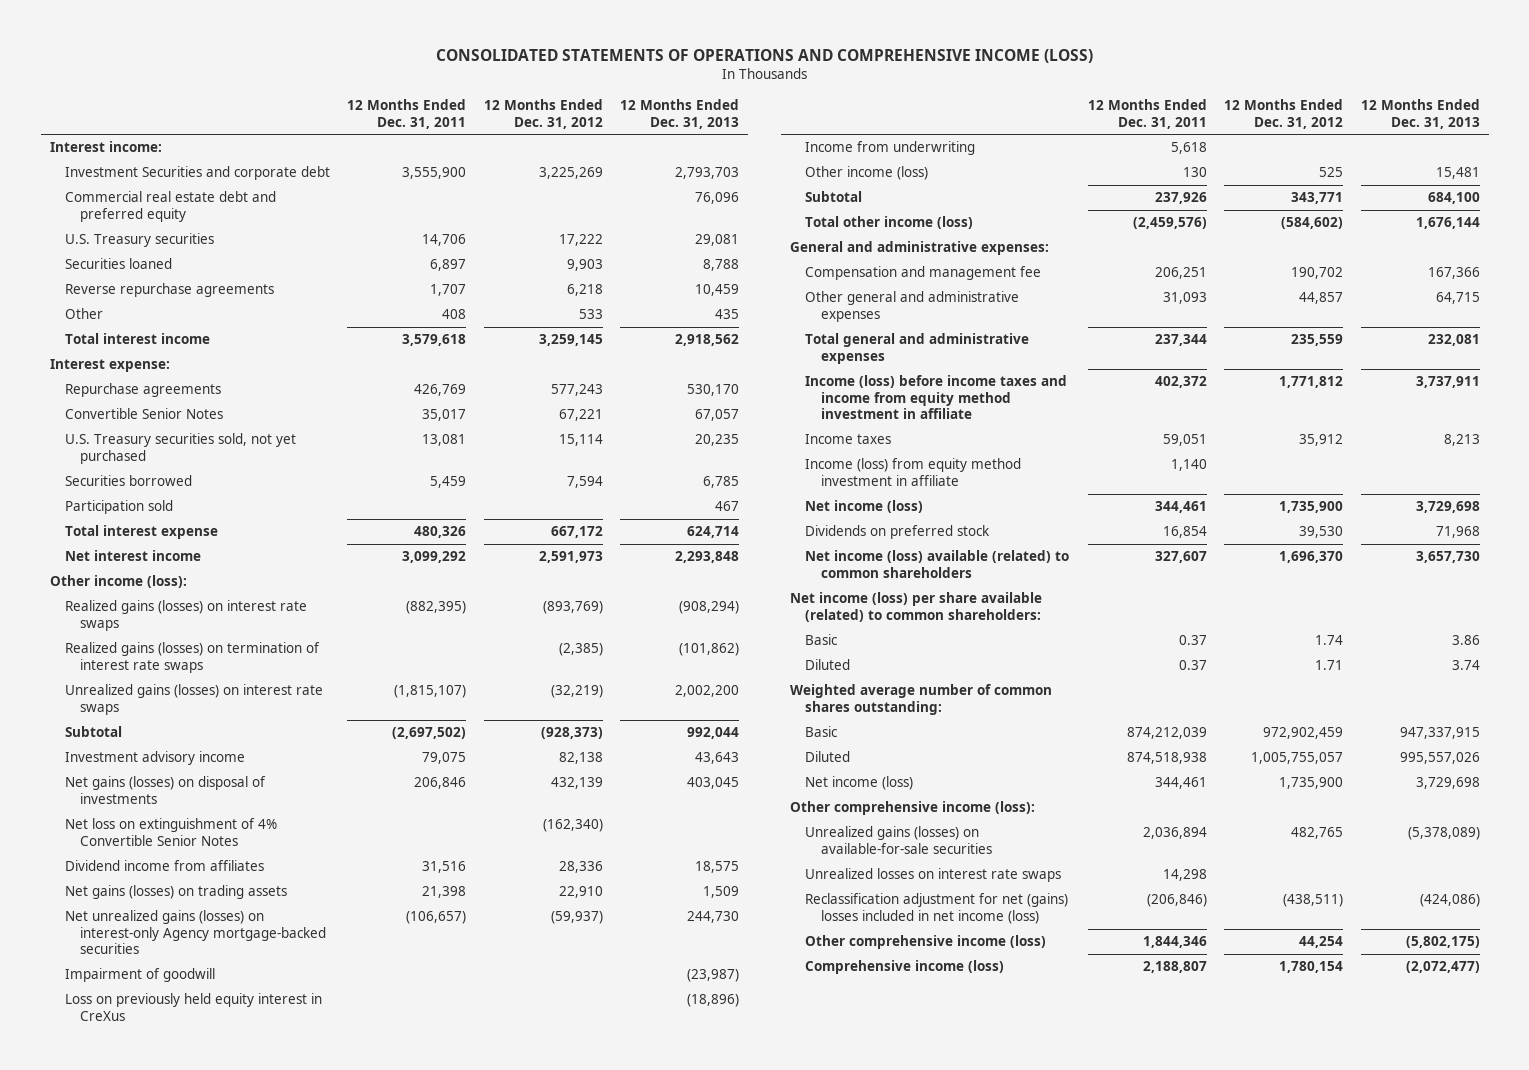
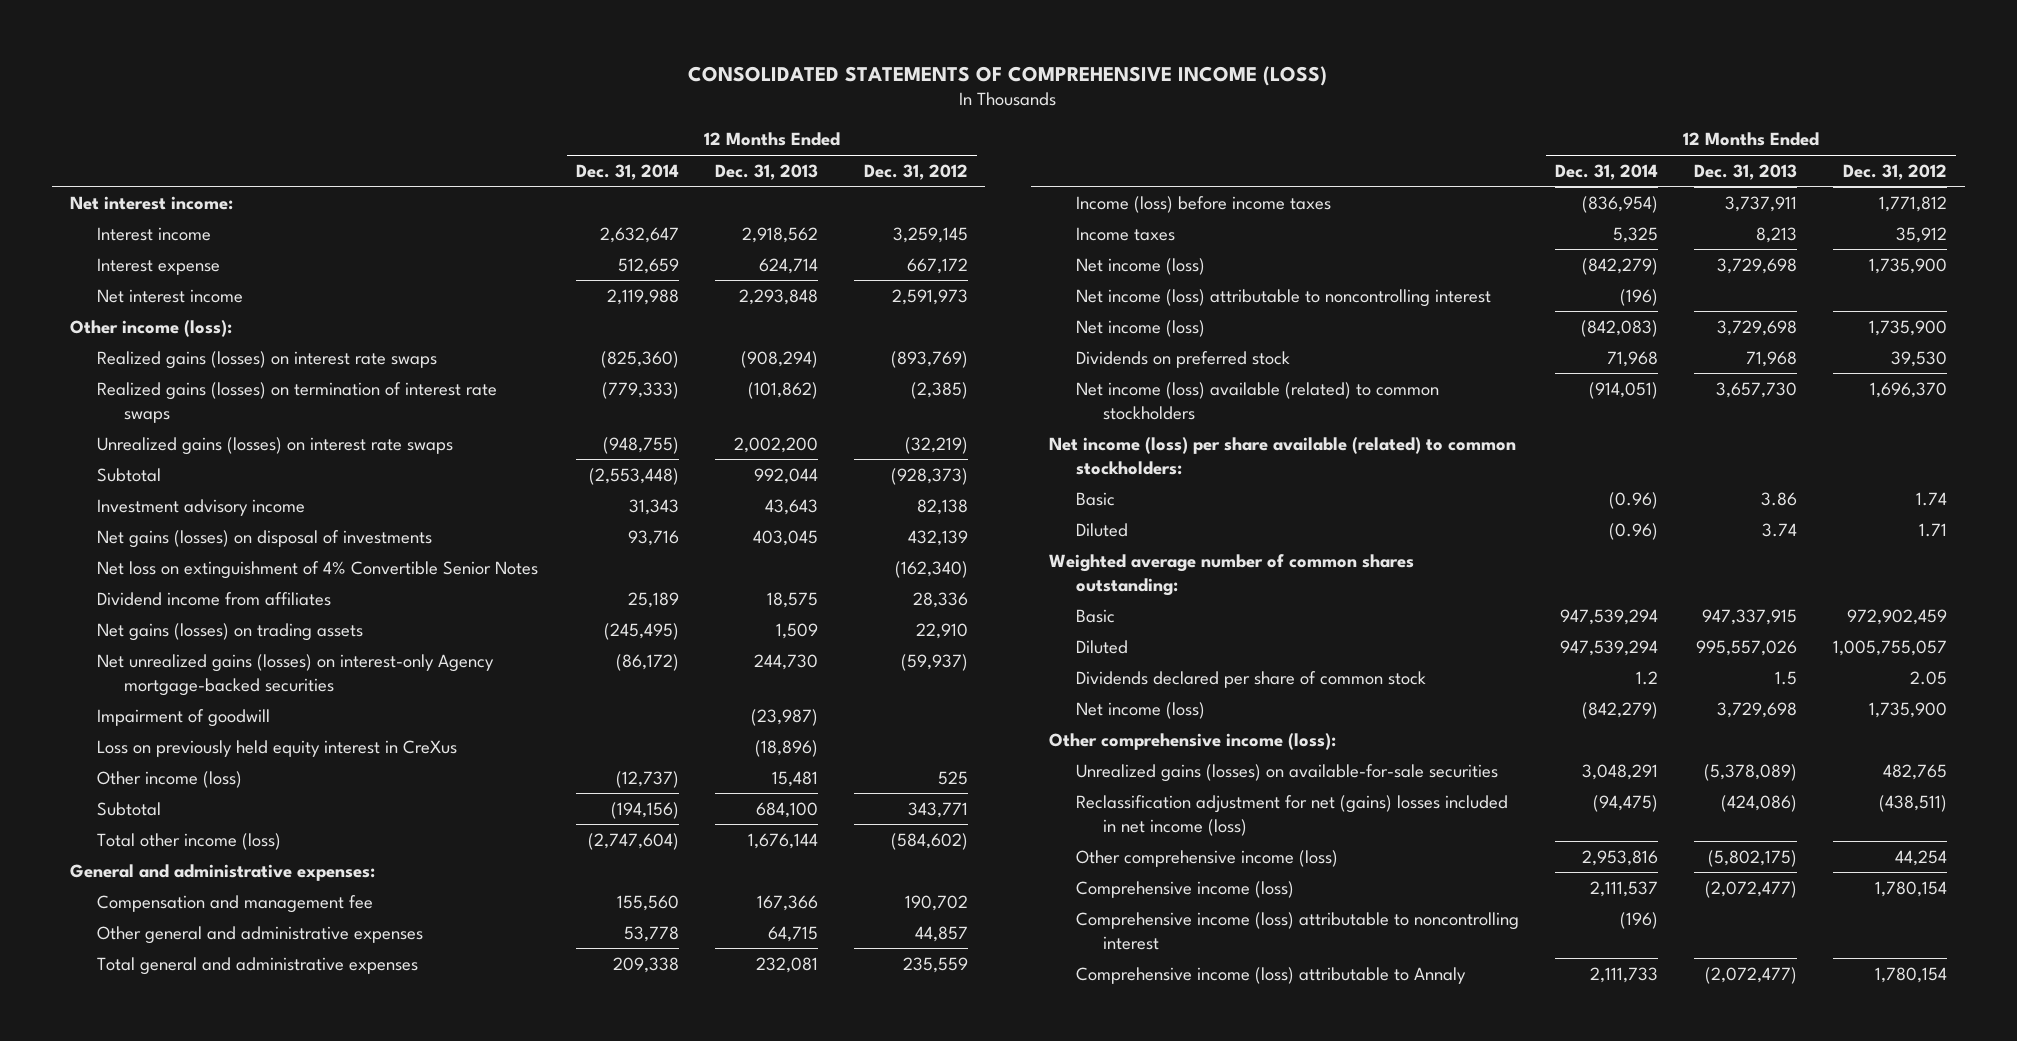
[435,49,1093,64] CONSOLIDATED STATEMENTS OF OPERATIONS AND COMPREHENSIVE INCOME (LOSS) -> [688,65,1328,86] CONSOLIDATED STATEMENTS OF COMPREHENSIVE INCOME (LOSS)
[347,98,467,129] 12 Months Ended Dec. 31, 2011 -> none
none -> [575,163,679,180] Dec. 31, 2014
[64,166,330,181] Investment Securities and corporate debt -> none
[64,191,276,222] Commercial real estate debt and preferred equity -> none
[64,233,214,248] U.S. Treasury securities -> none
[64,258,172,270] Securities loaned -> none
[64,283,274,298] Reverse repurchase agreements -> none
[64,308,103,320] Other -> none
[49,359,170,373] Interest expense: -> none
[64,383,221,398] Repurchase agreements -> none
[64,408,223,420] Convertible Senior Notes -> none
[64,433,296,464] U.S. Treasury securities sold, not yet purchased -> none
[64,475,192,487] Securities borrowed -> none
[64,500,173,515] Participation sold -> none
[49,141,162,153] Interest income: -> [70,195,234,210] Net interest income:
[64,333,210,345] Total interest income -> [96,226,211,241] Interest income
[64,525,218,540] Total interest expense -> [96,257,220,275] Interest expense
[805,141,976,156] Income from underwriting -> none
[805,375,1068,420] Income (loss) before income taxes and income from equity method investment in affiliate -> [1076,195,1332,213] Income (loss) before income taxes
[805,458,1022,486] Income (loss) from equity method investment in affiliate -> none
none -> [1076,288,1492,307] Net income (loss) attributable to noncontrolling interest
none -> [1076,319,1206,337] Net income (loss)
[805,550,1070,578] Net income (loss) available (related) to common shareholders -> [1076,381,1440,420] Net income (loss) available (related) to common stockholders
[790,592,1043,622] Net income (loss) per share available (related) to common shareholders: -> [1049,436,1517,475] Net income (loss) per share available (related) to common stockholders:
none -> [1076,670,1427,688] Dividends declared per share of common stock
[805,868,1062,883] Unrealized losses on interest rate swaps -> none
none -> [1076,911,1520,950] Comprehensive income (loss) attributable to noncontrolling interest
none -> [1076,966,1467,984] Comprehensive income (loss) attributable to Annaly

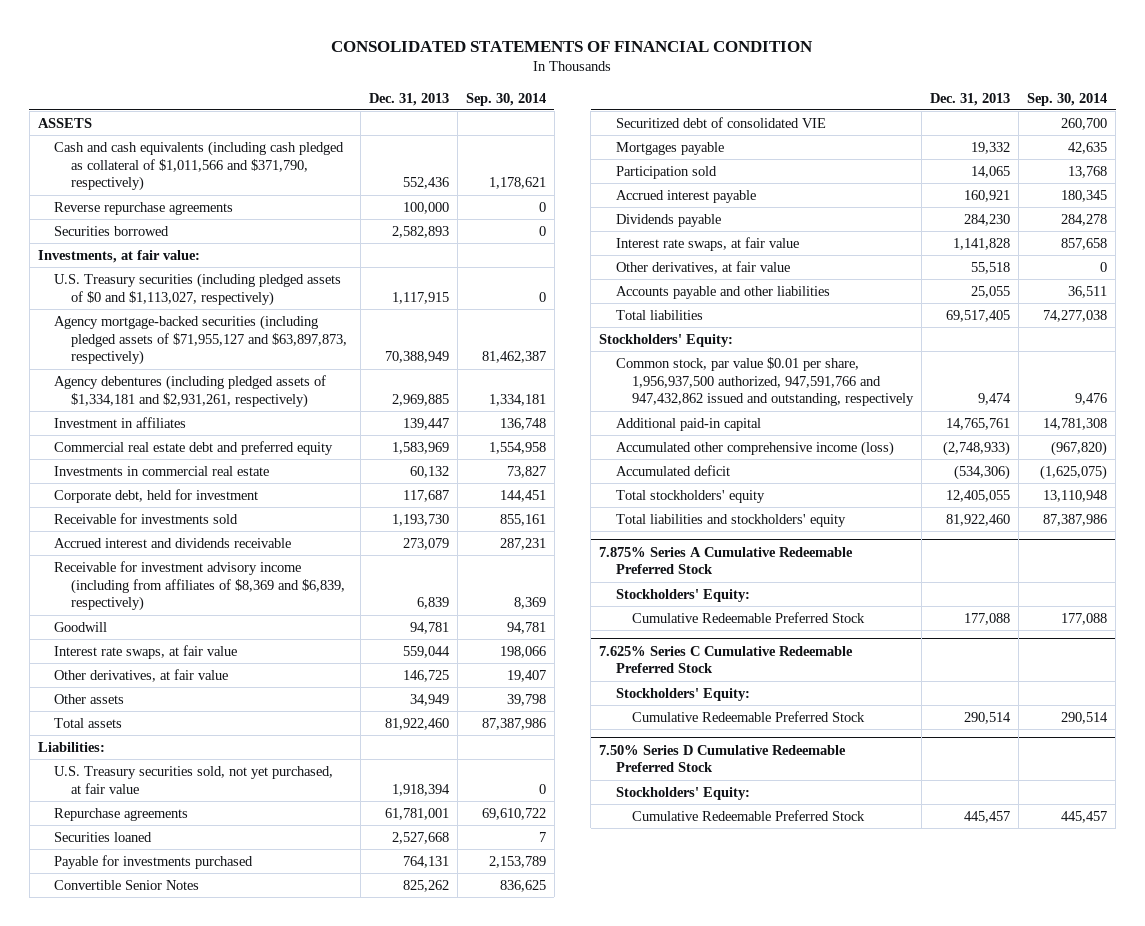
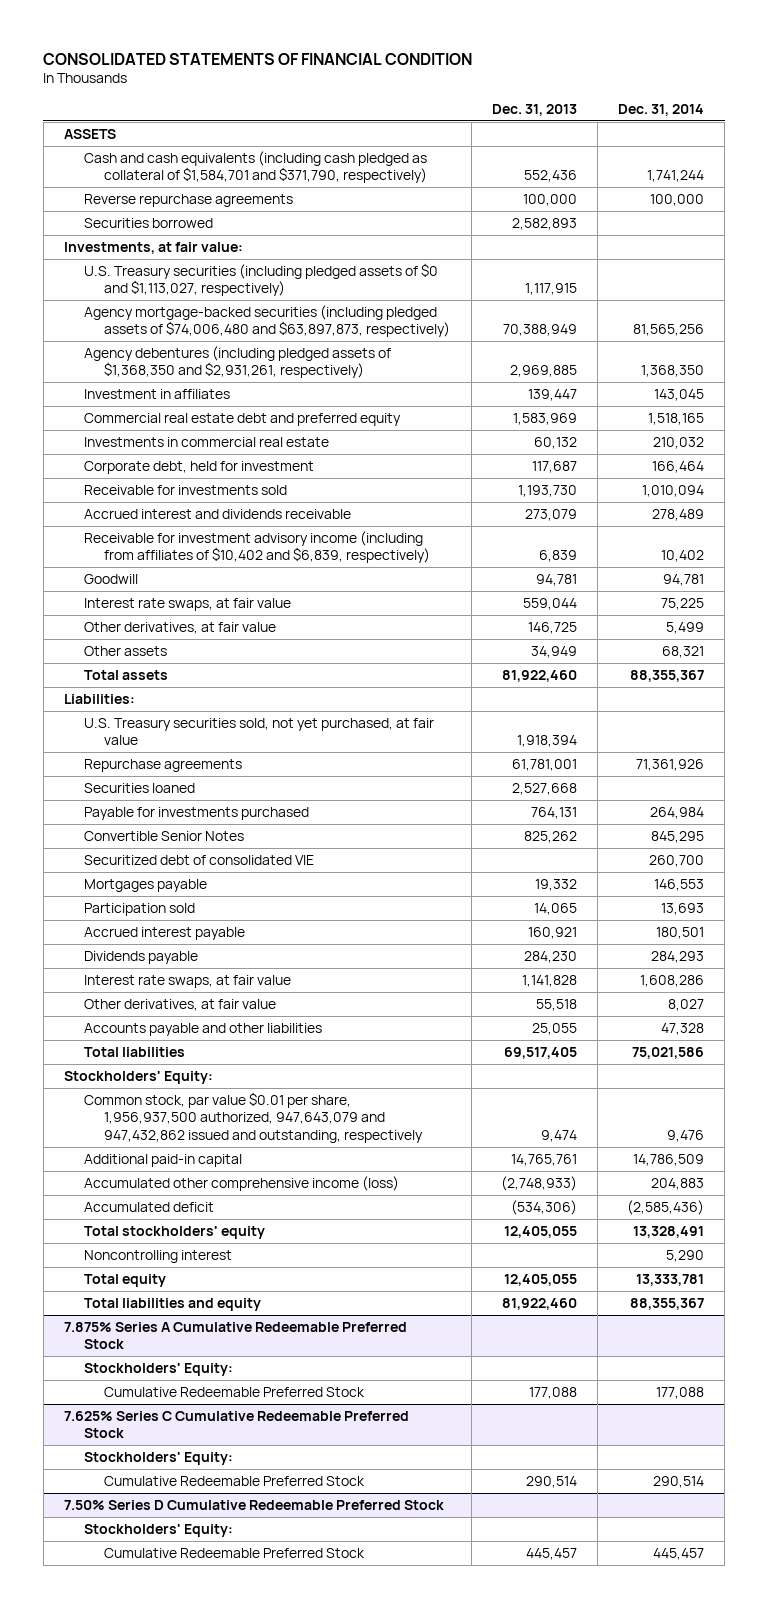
[465,92,546,106] Sep. 30, 2014 -> none
none -> [618,103,705,116] Dec. 31, 2014
[54,140,345,192] Cash and cash equivalents (including cash pledged as collateral of $1,011,566 and $371,790, respectively) -> [84,150,428,184] Cash and cash equivalents (including cash pledged as collateral of $1,584,701 and $371,790, respectively)
[54,314,347,366] Agency mortgage-backed securities (including pledged assets of $71,955,127 and $63,897,873, respectively) -> [84,304,451,338] Agency mortgage-backed securities (including pledged assets of $74,006,480 and $63,897,873, respectively)
[54,374,327,408] Agency debentures (including pledged assets of $1,334,181 and $2,931,261, respectively) -> [84,345,392,379] Agency debentures (including pledged assets of $1,368,350 and $2,931,261, respectively)
[54,560,345,612] Receivable for investment advisory income (including from affiliates of $8,369 and $6,839, respectively) -> [84,530,431,564] Receivable for investment advisory income (including from affiliates of $10,402 and $6,839, respectively)
[615,356,915,407] Common stock, par value $0.01 per share, 1,956,937,500 authorized, 947,591,766 and 947,432,862 issued and outstanding, respectively -> [84,1091,424,1143] Common stock, par value $0.01 per share, 1,956,937,500 authorized, 947,643,079 and 947,432,862 issued and outstanding, respectively
none -> [84,1249,233,1263] Noncontrolling interest
none -> [84,1273,167,1287] Total equity
[615,513,846,527] Total liabilities and stockholders' equity -> [84,1297,262,1311] Total liabilities and equity

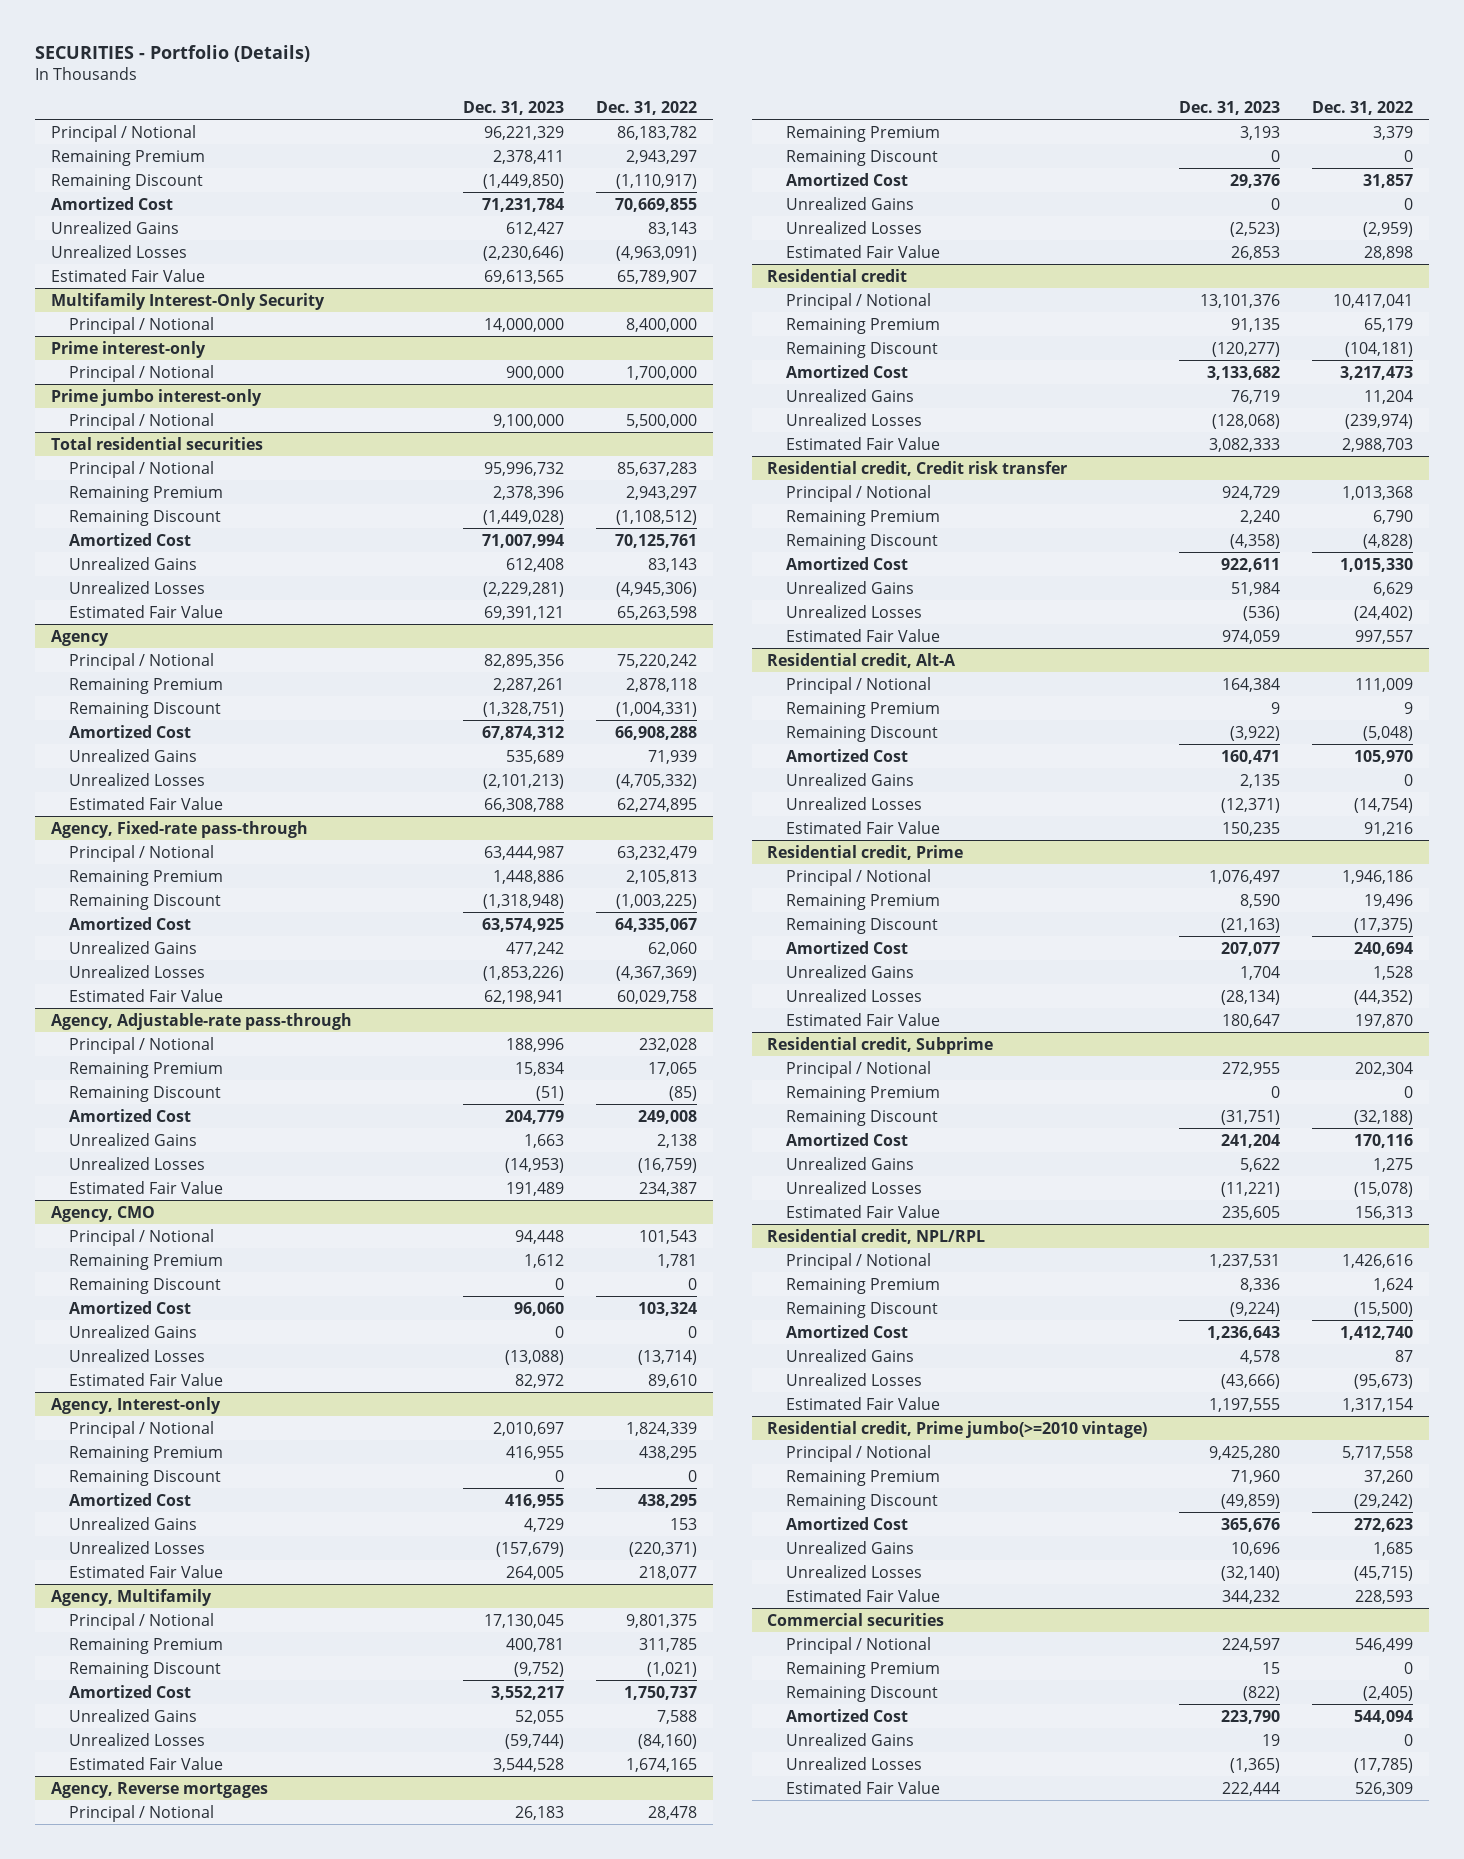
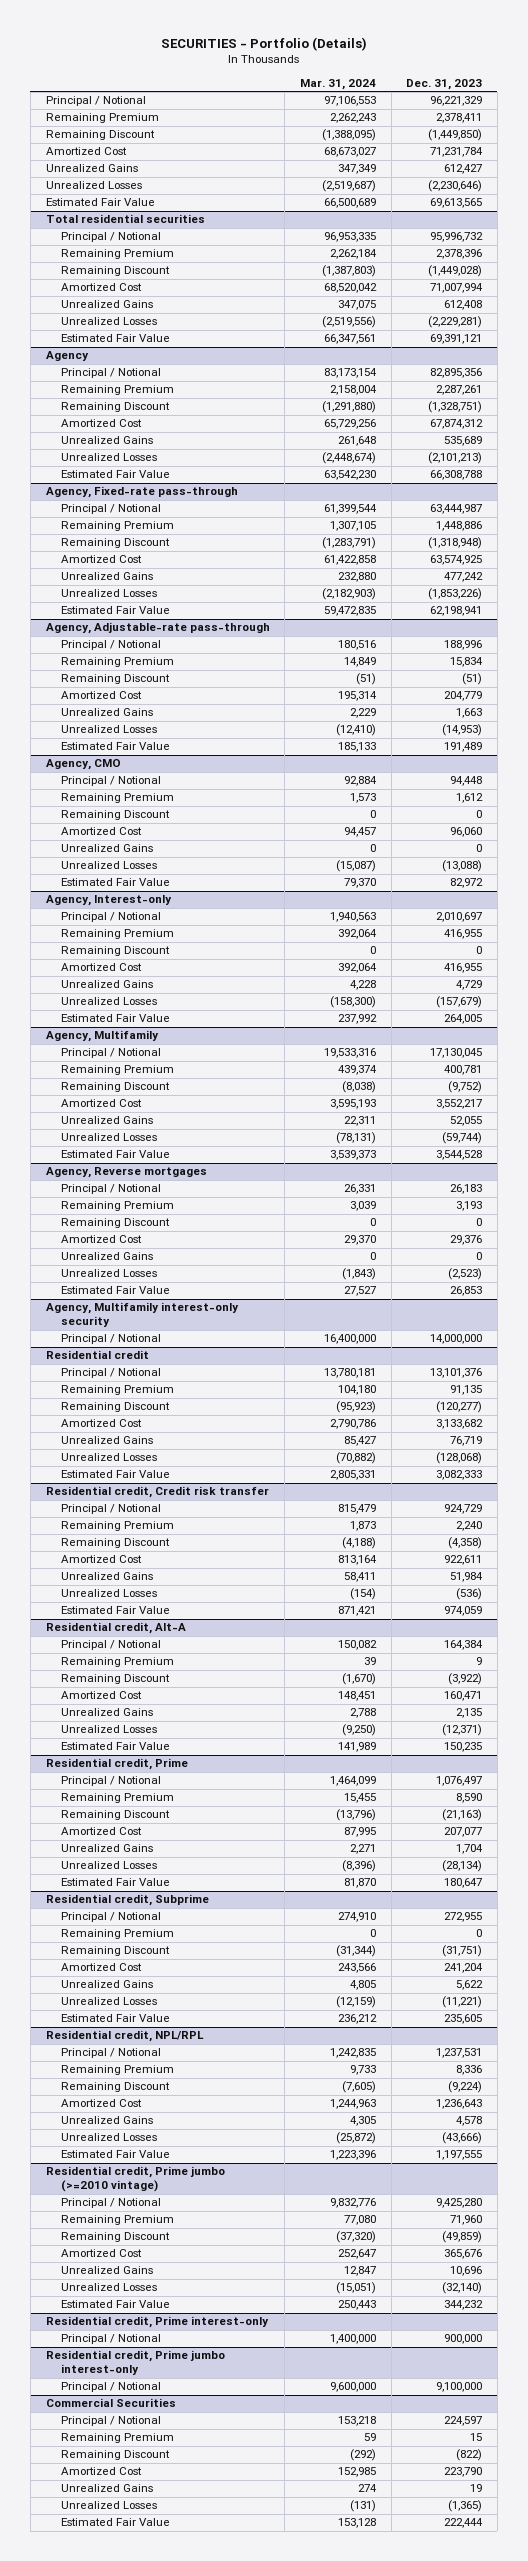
[595,100,697,115] Dec. 31, 2022 -> none
none -> [299,79,376,91] Mar. 31, 2024
[50,292,325,310] Multifamily Interest-Only Security -> none
[69,316,215,334] Principal / Notional -> none
[50,340,206,358] Prime interest-only -> none
[69,364,215,382] Principal / Notional -> none
[50,388,262,406] Prime jumbo interest-only -> none
[69,412,215,430] Principal / Notional -> none
none -> [45,1302,239,1328] Agency, Multifamily interest-only security
none -> [60,1334,161,1345] Principal / Notional
[767,1420,1148,1438] Residential credit, Prime jumbo(>=2010 vintage) -> [45,2166,225,2193] Residential credit, Prime jumbo (>=2010 vintage)
none -> [45,2316,269,2329] Residential credit, Prime interest-only
none -> [60,2334,161,2345] Principal / Notional
none -> [45,2350,225,2376] Residential credit, Prime jumbo interest-only
none -> [60,2382,161,2393] Principal / Notional
[767,1612,945,1626] Commercial securities -> [45,2398,176,2408] Commercial Securities

